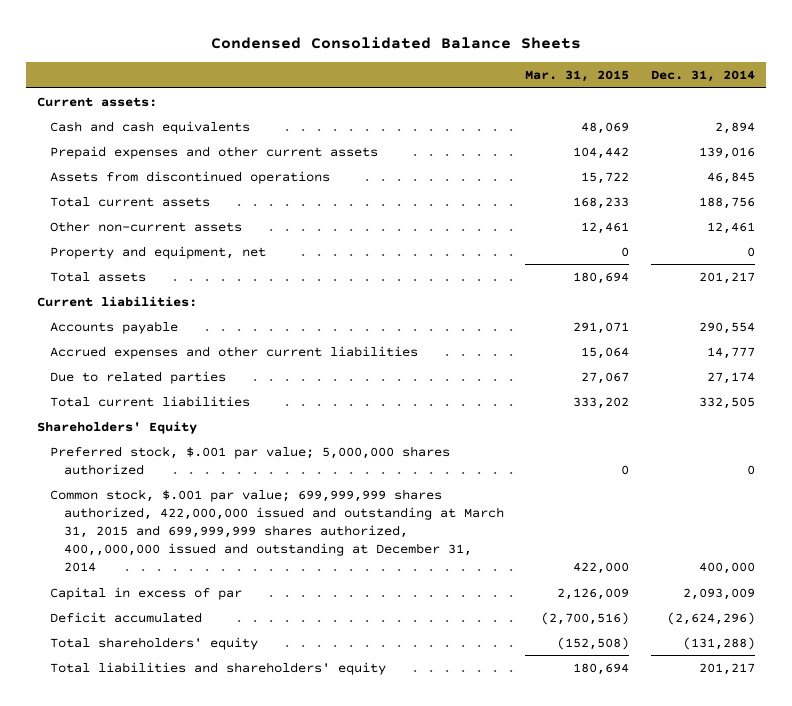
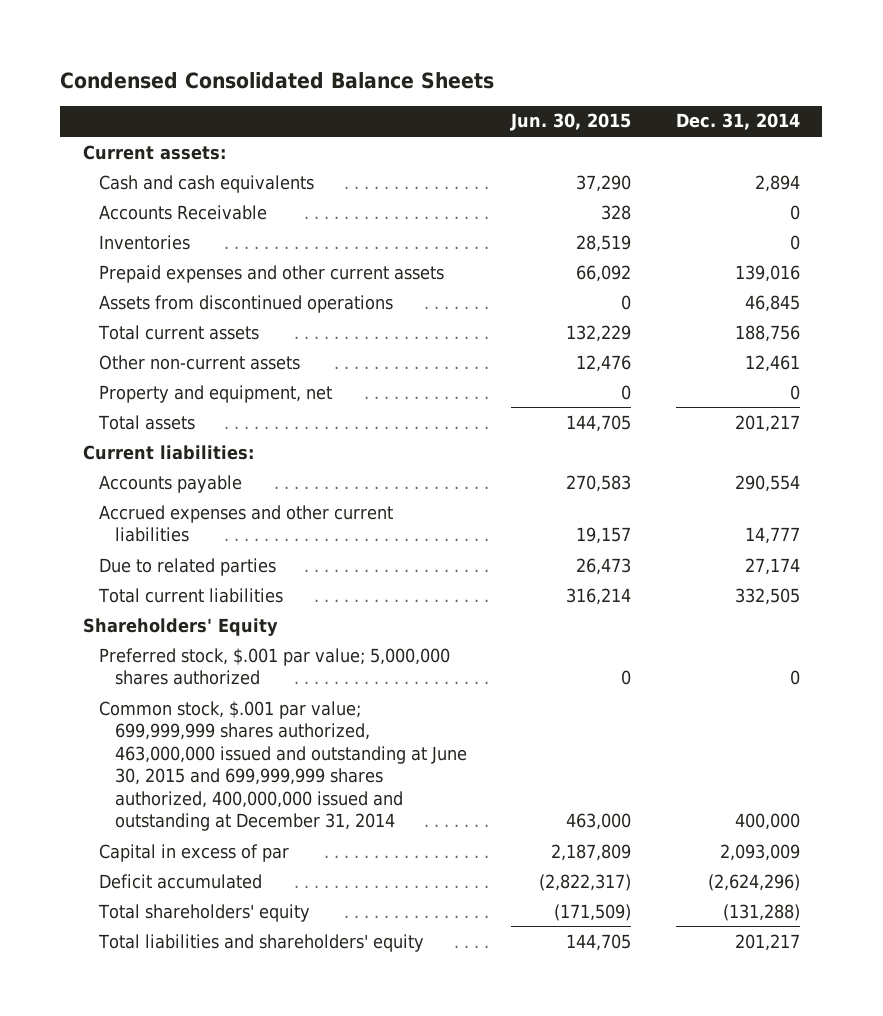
[525,70,630,83] Mar. 31, 2015 -> none
none -> [510,113,632,132] Jun. 30, 2015
none -> [98,204,267,220] Accounts Receivable
none -> [98,234,190,250] Inventories
[50,488,504,573] Common stock, $.001 par value; 699,999,999 shares authorized, 422,000,000 issued and outstanding at March 31, 2015 and 699,999,999 shares authorized, 400,,000,000 issued and outstanding at December 31, 2014 -> [98,700,467,832] Common stock, $.001 par value; 699,999,999 shares authorized, 463,000,000 issued and outstanding at June 30, 2015 and 699,999,999 shares authorized, 400,000,000 issued and outstanding at December 31, 2014

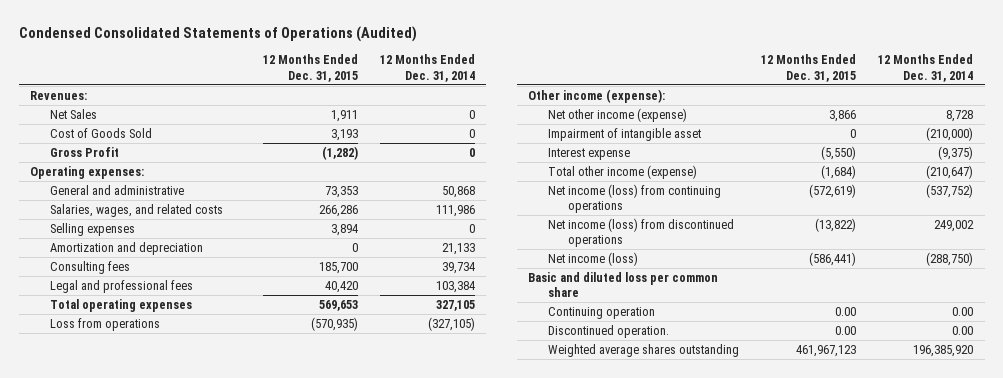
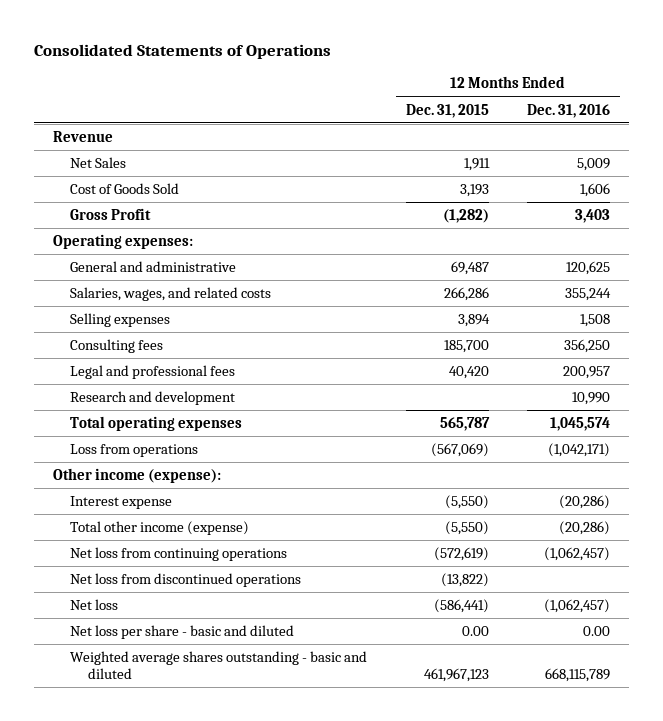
[18,26,417,43] Condensed Consolidated Statements of Operations (Audited) -> [33,43,331,59] Consolidated Statements of Operations
[379,54,475,82] 12 Months Ended Dec. 31, 2014 -> none
none -> [527,103,611,118] Dec. 31, 2016
[29,90,87,100] Revenues: -> [52,131,113,143] Revenue
[324,185,358,198] 73,353 -> [450,261,489,276] 69,487
[49,241,203,255] Amortization and depreciation -> none
none -> [70,391,236,406] Research and development
[318,299,358,311] 569,653 -> [439,417,490,432] 565,787
[310,316,358,331] (570,935) -> [430,443,489,458] (567,069)
[548,107,688,122] Net other income (expense) -> none
[548,127,702,141] Impairment of intangible asset -> none
[528,271,719,298] Basic and diluted loss per common share -> none
[548,324,670,338] Discontinued operation. -> none
[821,164,857,179] (1,684) -> [444,521,489,536] (5,550)
[548,183,722,214] Net income (loss) from continuing operations -> [70,547,288,562] Net loss from continuing operations
[548,217,735,248] Net income (loss) from discontinued operations -> [70,573,302,588] Net loss from discontinued operations
[548,251,639,266] Net income (loss) -> [70,599,119,611] Net loss
[548,306,656,319] Continuing operation -> [70,625,295,640] Net loss per share - basic and diluted
[548,343,740,357] Weighted average shares outstanding -> [70,651,368,680] Weighted average shares outstanding - basic and diluted

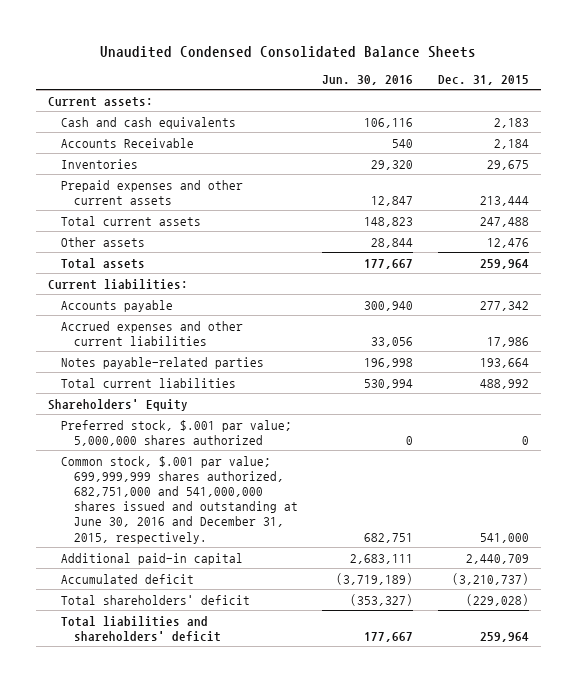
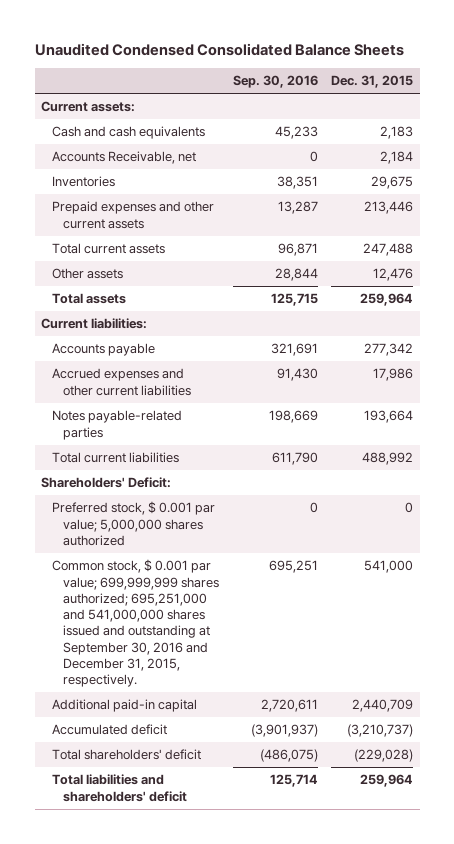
[322,75,414,86] Jun. 30, 2016 -> none
none -> [232,75,318,89] Sep. 30, 2016
[60,137,194,148] Accounts Receivable -> [52,151,197,165] Accounts Receivable, net
[479,195,529,206] 213,444 -> [364,201,414,215] 213,446
[47,398,188,411] Shareholders' Equity -> [41,477,172,489] Shareholders' Deficit:
[60,419,292,446] Preferred stock, $.001 par value; 5,000,000 shares authorized -> [52,501,216,546] Preferred stock, $ 0.001 par value; 5,000,000 shares authorized
[60,455,298,544] Common stock, $.001 par value; 699,999,999 shares authorized, 682,751,000 and 541,000,000 shares issued and outstanding at June 30, 2016 and December 31, 2015, respectively. -> [52,559,220,688] Common stock, $ 0.001 par value; 699,999,999 shares authorized; 695,251,000 and 541,000,000 shares issued and outstanding at September 30, 2016 and December 31, 2015, respectively.

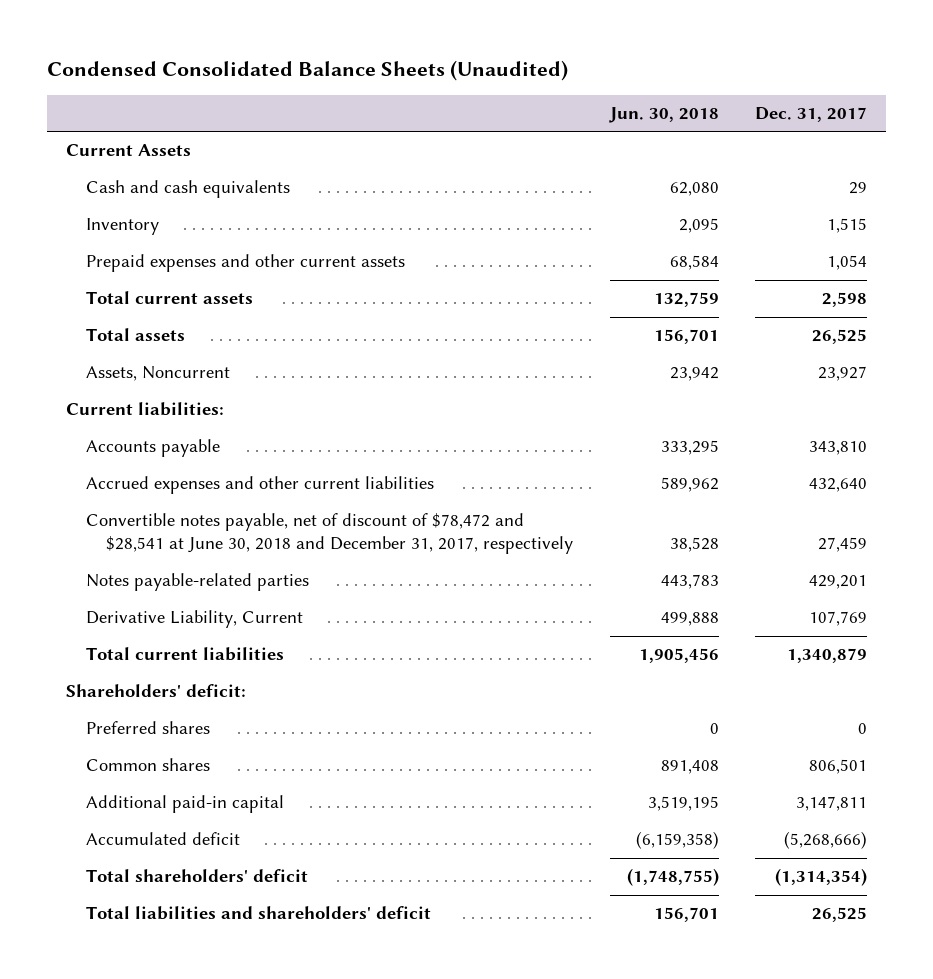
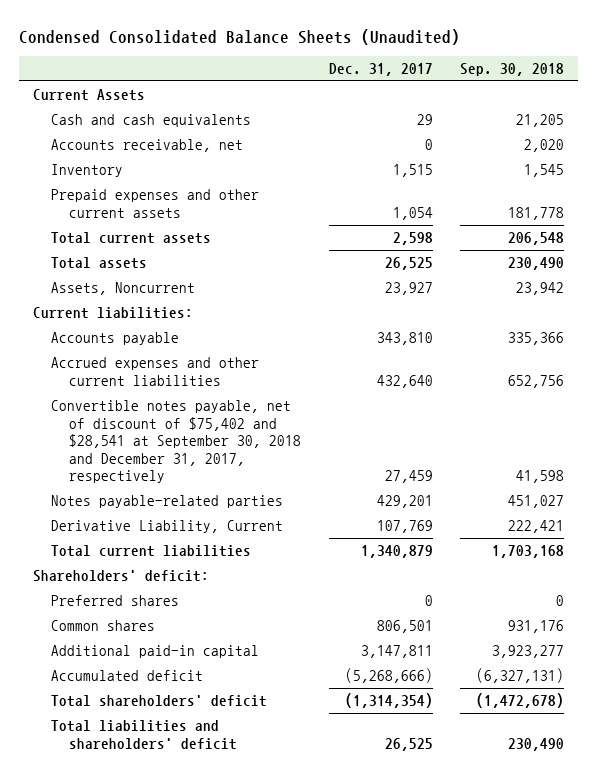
[608,107,719,124] Jun. 30, 2018 -> none
none -> [460,62,565,76] Sep. 30, 2018
none -> [51,139,244,153] Accounts receivable, net
[85,513,574,555] Convertible notes payable, net of discount of $78,472 and $28,541 at June 30, 2018 and December 31, 2017, respectively -> [51,400,302,484] Convertible notes payable, net of discount of $75,402 and $28,541 at September 30, 2018 and December 31, 2017, respectively

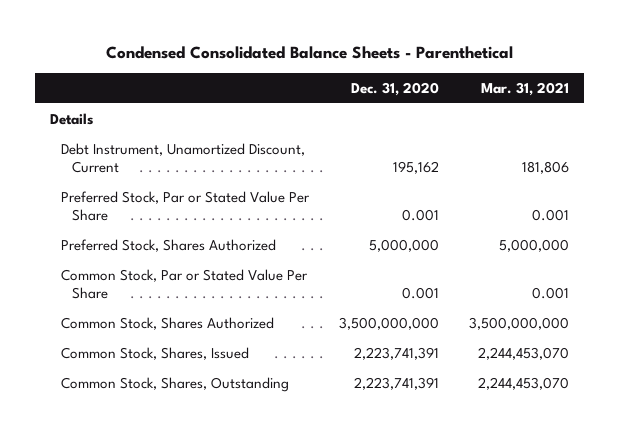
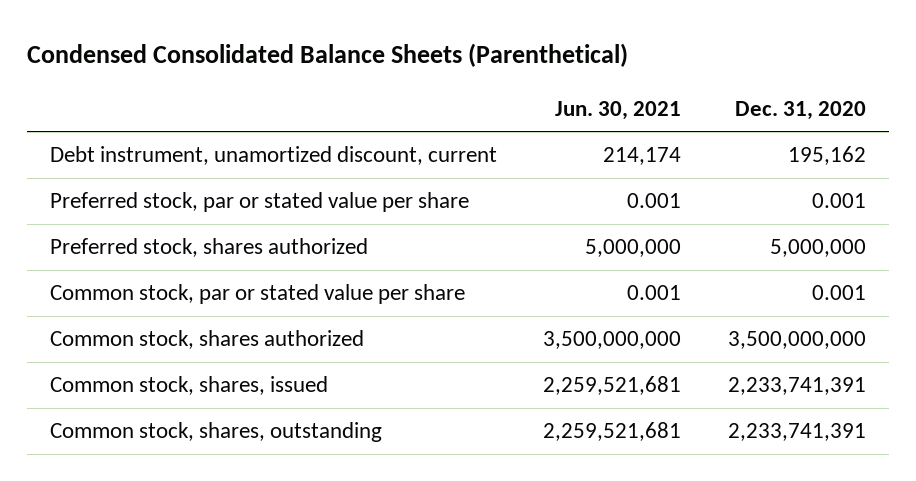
[105,46,513,60] Condensed Consolidated Balance Sheets - Parenthetical -> [27,42,629,67] Condensed Consolidated Balance Sheets (Parenthetical)
[481,81,570,96] Mar. 31, 2021 -> none
none -> [555,100,682,120] Jun. 30, 2021
[49,112,93,125] Details -> none
[60,142,305,173] Debt Instrument, Unamortized Discount, Current -> [50,146,498,166] Debt instrument, unamortized discount, current
[60,190,310,221] Preferred Stock, Par or Stated Value Per Share -> [50,192,470,213] Preferred stock, par or stated value per share
[60,238,276,252] Preferred Stock, Shares Authorized -> [50,238,369,258] Preferred stock, shares authorized
[60,268,308,299] Common Stock, Par or Stated Value Per Share -> [50,284,466,305] Common stock, par or stated value per share
[60,316,274,330] Common Stock, Shares Authorized -> [50,330,365,350] Common stock, shares authorized
[60,346,249,360] Common Stock, Shares, Issued -> [50,376,329,396] Common stock, shares, issued
[354,346,440,360] 2,223,741,391 -> [727,377,866,396] 2,233,741,391
[60,376,289,392] Common Stock, Shares, Outstanding -> [50,422,383,443] Common stock, shares, outstanding
[354,376,440,390] 2,223,741,391 -> [727,423,866,442] 2,233,741,391

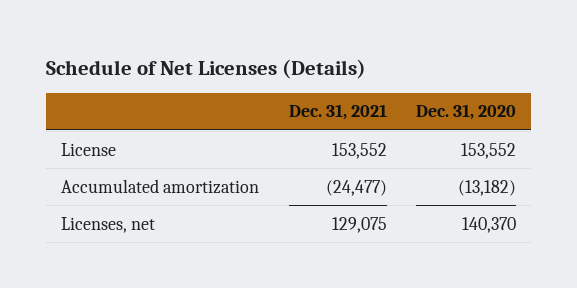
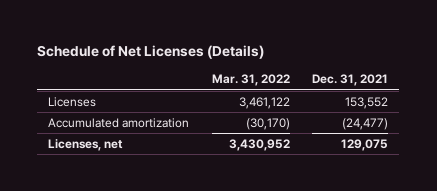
[416,104,517,121] Dec. 31, 2020 -> none
none -> [211,74,290,87] Mar. 31, 2022
[61,142,117,156] License -> [48,97,97,108] Licenses

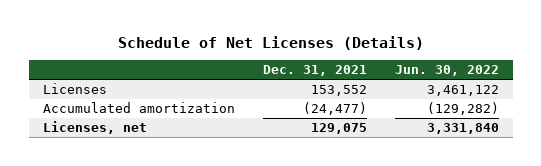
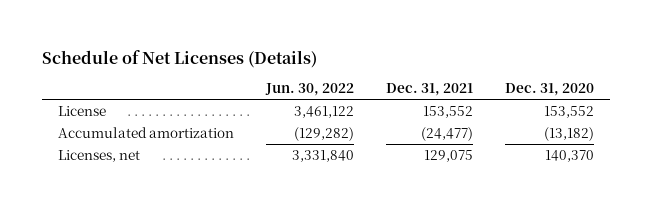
none -> [504,83,594,97] Dec. 31, 2020
[42,83,107,95] Licenses -> [58,106,107,117] License

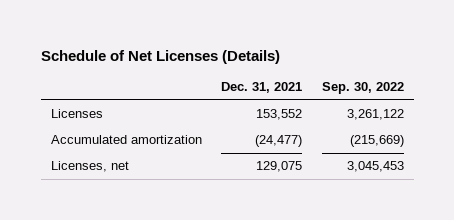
[265,83,355,97] Jun. 30, 2022 -> none
[504,83,594,97] Dec. 31, 2020 -> none
none -> [321,82,404,95] Sep. 30, 2022
[58,106,107,117] License -> [50,109,103,119] Licenses

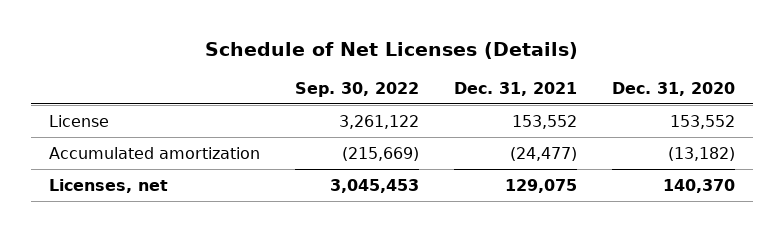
none -> [612,81,736,96] Dec. 31, 2020
[50,109,103,119] Licenses -> [48,114,109,127] License

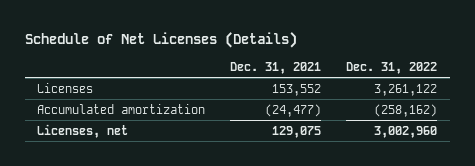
[294,81,419,97] Sep. 30, 2022 -> none
[612,81,736,96] Dec. 31, 2020 -> none
none -> [346,61,438,74] Dec. 31, 2022
[48,114,109,127] License -> [37,82,94,93] Licenses

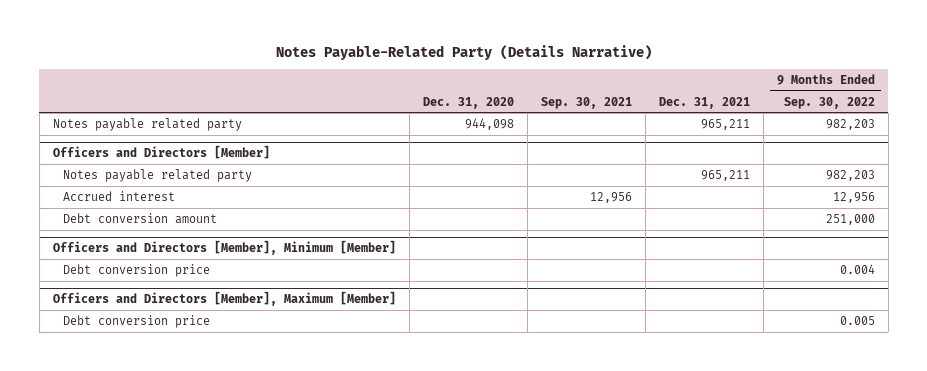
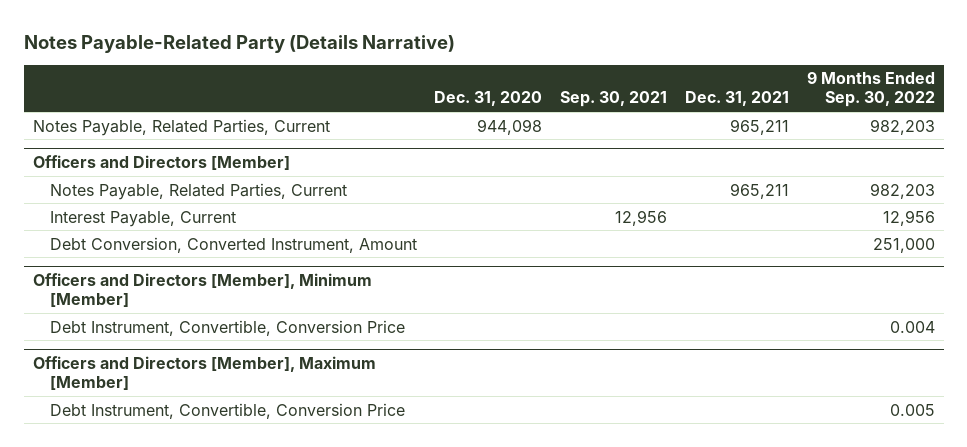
[52,117,242,131] Notes payable related party -> [32,118,330,136] Notes Payable, Related Parties, Current
[63,168,253,182] Notes payable related party -> [49,182,347,200] Notes Payable, Related Parties, Current
[63,190,176,201] Accrued interest -> [49,210,236,227] Interest Payable, Current
[63,212,218,224] Debt conversion amount -> [49,236,417,253] Debt Conversion, Converted Instrument, Amount
[63,263,211,277] Debt conversion price -> [49,319,405,336] Debt Instrument, Convertible, Conversion Price
[63,314,211,328] Debt conversion price -> [49,402,405,419] Debt Instrument, Convertible, Conversion Price

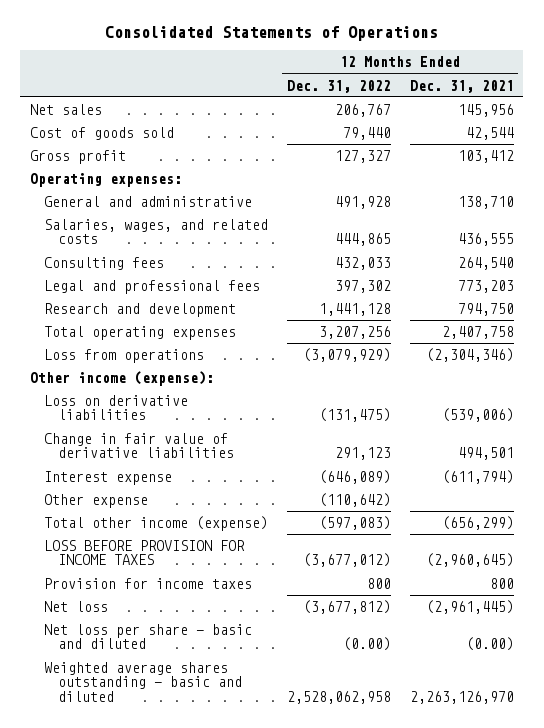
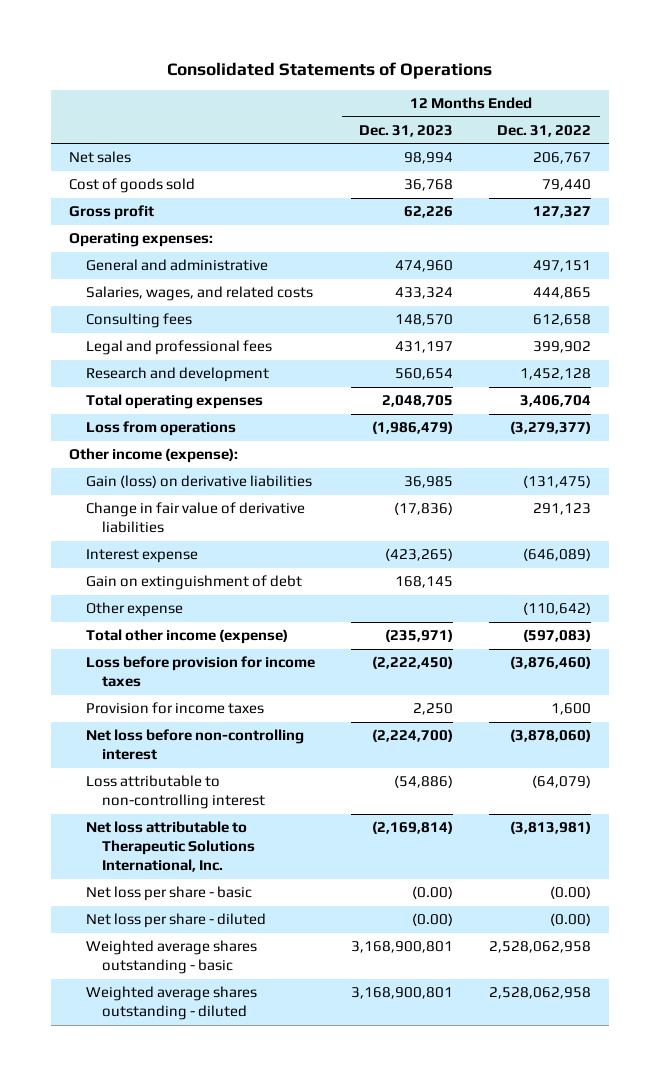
[409,79,514,93] Dec. 31, 2021 -> none
none -> [358,124,453,137] Dec. 31, 2023
[334,196,391,210] 491,928 -> [532,260,591,273] 497,151
[334,257,391,271] 432,033 -> [532,314,591,327] 612,658
[334,280,391,294] 397,302 -> [532,341,591,354] 399,902
[318,303,391,317] 1,441,128 -> [519,368,591,381] 1,452,128
[318,326,391,340] 3,207,256 -> [519,395,591,408] 3,406,704
[302,348,391,363] (3,079,929) -> [509,421,591,435] (3,279,377)
[43,395,188,421] Loss on derivative liabilities -> [85,475,312,489] Gain (loss) on derivative liabilities
none -> [85,575,302,591] Gain on extinguishment of debt
[43,540,245,566] LOSS BEFORE PROVISION FOR INCOME TAXES -> [85,656,315,688] Loss before provision for income taxes
[302,553,391,568] (3,677,012) -> [509,656,591,670] (3,876,460)
[366,578,391,590] 800 -> [550,703,591,716] 1,600
none -> [85,729,304,761] Net loss before non-controlling interest
none -> [85,775,266,810] Loss attributable to non-controlling interest
[43,601,108,613] Net loss -> [85,821,256,873] Net loss attributable to Therapeutic Solutions International, Inc.
[302,600,391,615] (3,677,812) -> [509,821,591,835] (3,813,981)
[43,624,252,650] Net loss per share - basic and diluted -> [85,886,252,902] Net loss per share - basic
none -> [85,913,266,929] Net loss per share - diluted
[43,662,242,702] Weighted average shares outstanding - basic and diluted -> [85,940,257,975] Weighted average shares outstanding - basic
none -> [85,986,257,1021] Weighted average shares outstanding - diluted

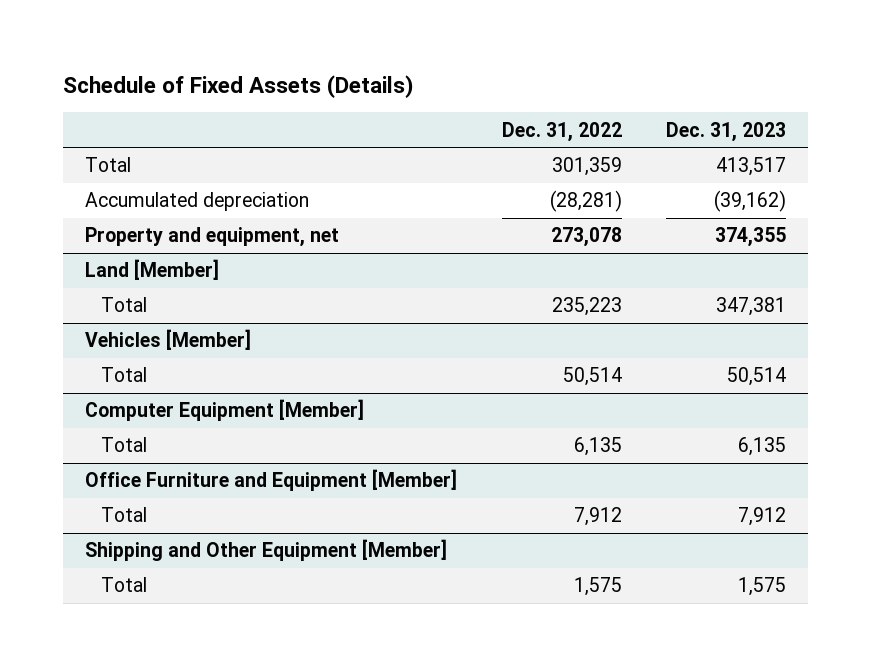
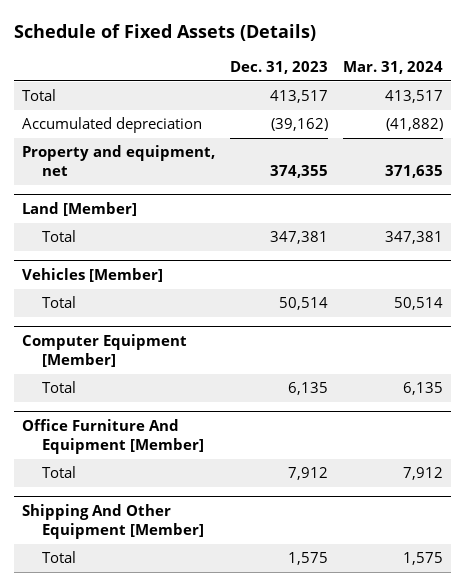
[501,121,622,142] Dec. 31, 2022 -> none
none -> [342,61,443,75] Mar. 31, 2024
[84,469,457,492] Office Furniture and Equipment [Member] -> [21,418,204,454] Office Furniture And Equipment [Member]
[84,539,447,562] Shipping and Other Equipment [Member] -> [21,503,204,539] Shipping And Other Equipment [Member]

